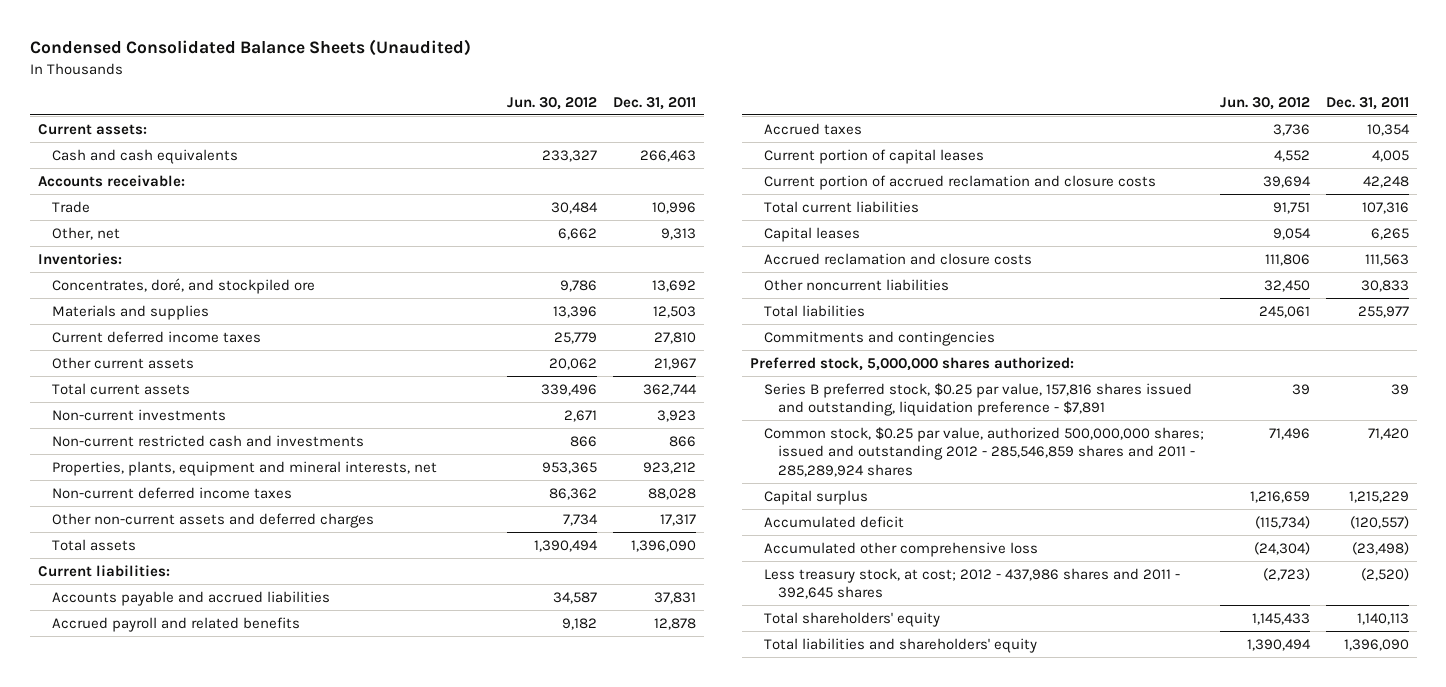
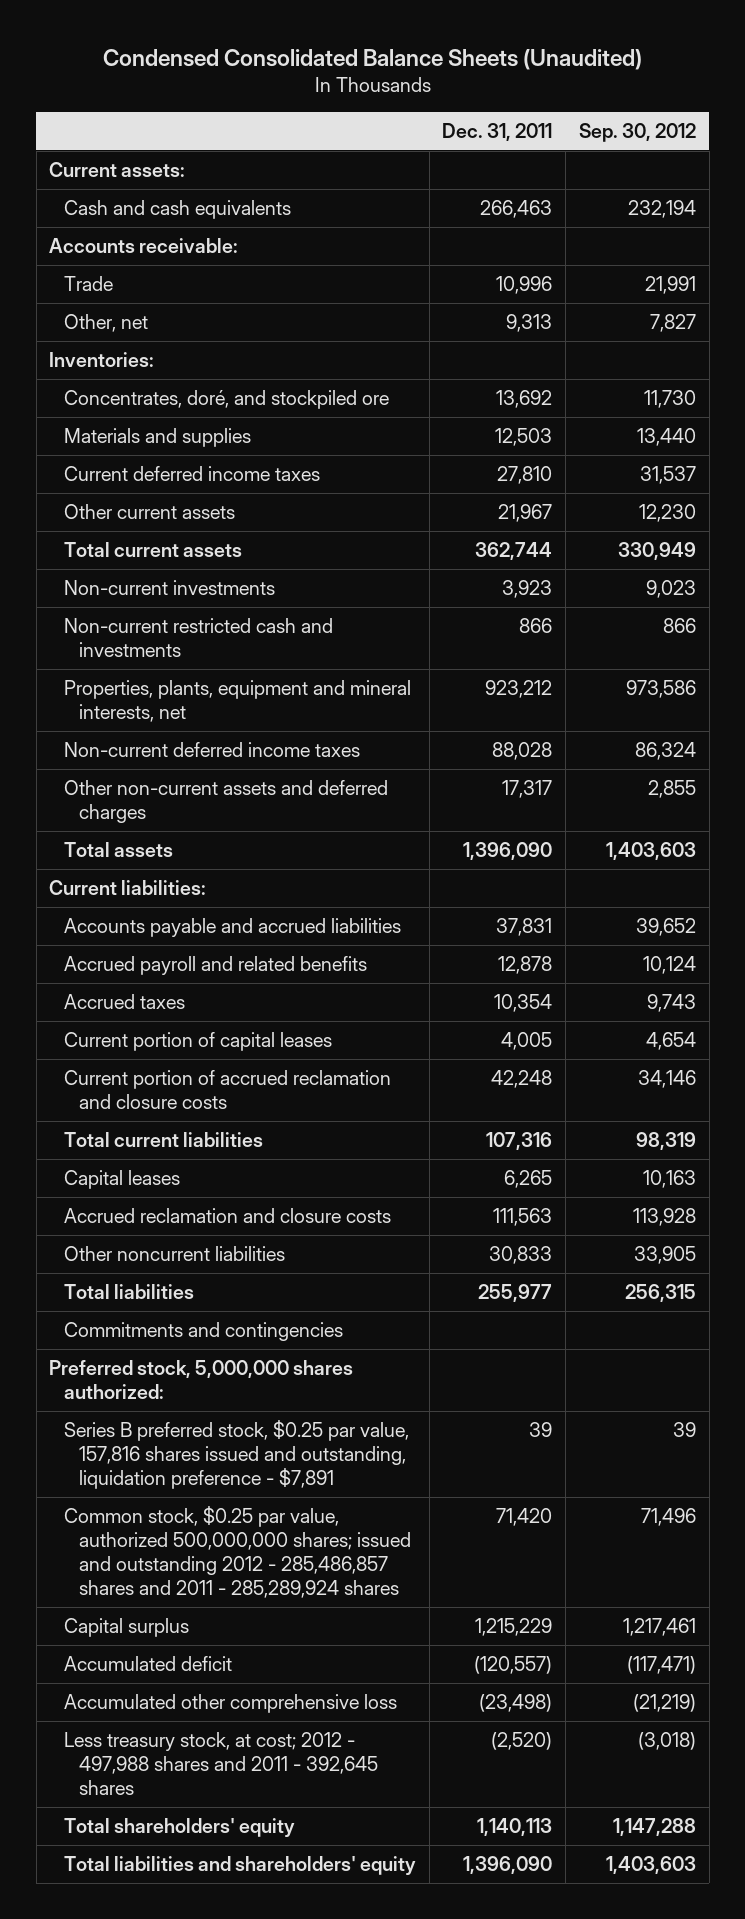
[507,96,598,110] Jun. 30, 2012 -> none
none -> [578,122,696,142] Sep. 30, 2012
[763,426,1204,477] Common stock, $0.25 par value, authorized 500,000,000 shares; issued and outstanding 2012 - 285,546,859 shares and 2011 - 285,289,924 shares -> [63,1506,411,1598] Common stock, $0.25 par value, authorized 500,000,000 shares; issued and outstanding 2012 - 285,486,857 shares and 2011 - 285,289,924 shares
[763,567,1180,600] Less treasury stock, at cost; 2012 - 437,986 shares and 2011 - 392,645 shares -> [63,1732,378,1796] Less treasury stock, at cost; 2012 - 497,988 shares and 2011 - 392,645 shares

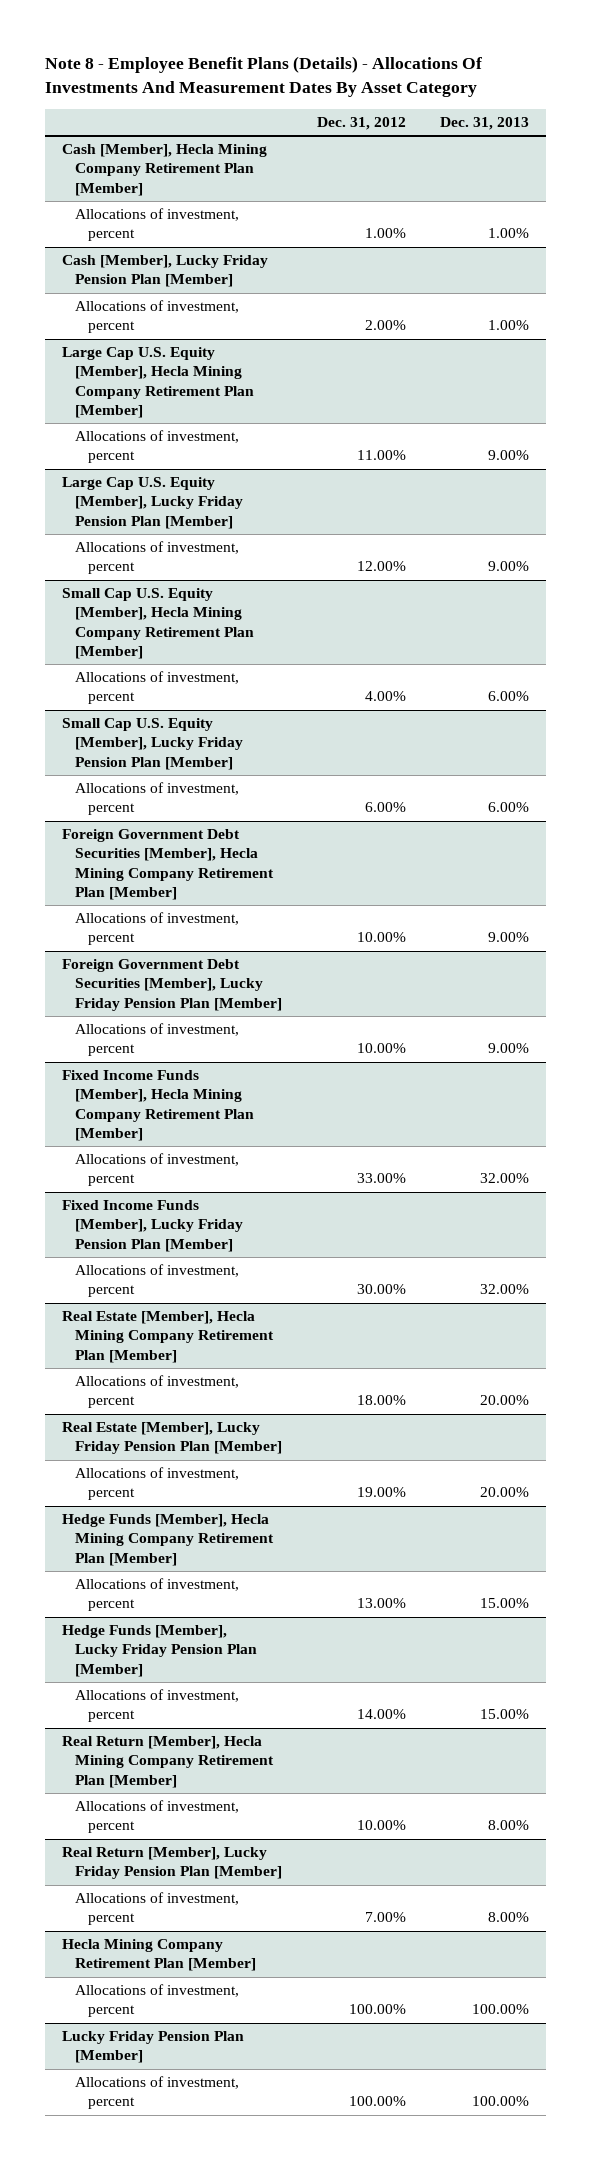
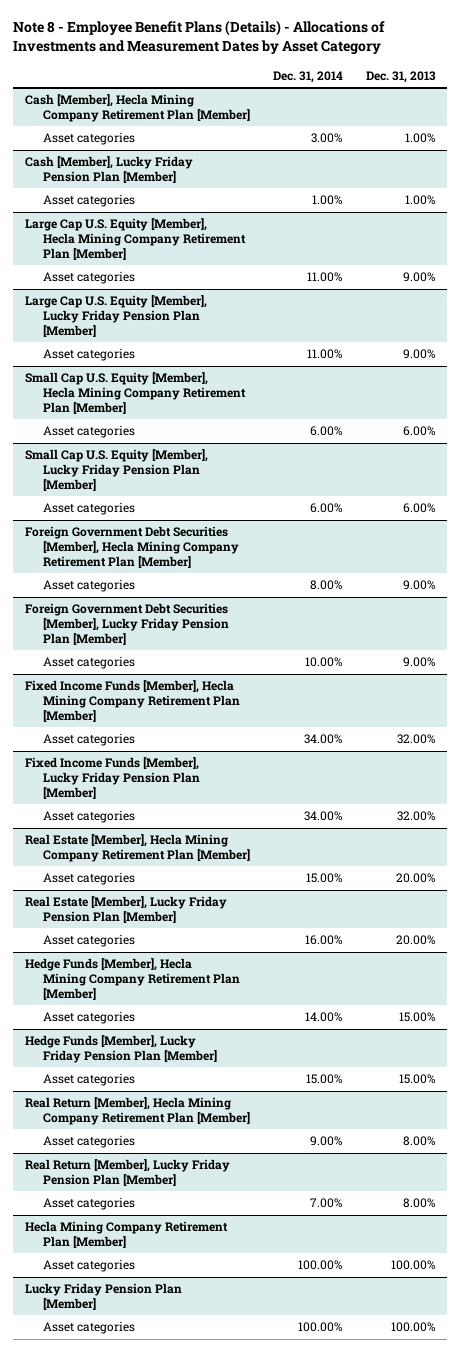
[45,56,483,98] Note 8 - Employee Benefit Plans (Details) - Allocations Of Investments And Measurement Dates By Asset Category -> [13,20,386,55] Note 8 - Employee Benefit Plans (Details) - Allocations of Investments and Measurement Dates by Asset Category
[316,116,406,130] Dec. 31, 2012 -> none
none -> [272,70,343,83] Dec. 31, 2014
[75,208,240,242] Allocations of investment, percent -> [42,132,135,146] Asset categories
[75,300,240,334] Allocations of investment, percent -> [42,194,135,208] Asset categories
[75,430,240,464] Allocations of investment, percent -> [42,271,135,285] Asset categories
[75,541,240,575] Allocations of investment, percent -> [42,348,135,362] Asset categories
[75,671,240,705] Allocations of investment, percent -> [42,425,135,439] Asset categories
[75,782,240,816] Allocations of investment, percent -> [42,502,135,516] Asset categories
[75,912,240,946] Allocations of investment, percent -> [42,579,135,593] Asset categories
[75,1023,240,1057] Allocations of investment, percent -> [42,656,135,670] Asset categories
[75,1153,240,1187] Allocations of investment, percent -> [42,733,135,747] Asset categories
[75,1264,240,1298] Allocations of investment, percent -> [42,810,135,824] Asset categories
[75,1375,240,1409] Allocations of investment, percent -> [42,872,135,886] Asset categories
[75,1467,240,1501] Allocations of investment, percent -> [42,934,135,948] Asset categories
[75,1578,240,1612] Allocations of investment, percent -> [42,1011,135,1025] Asset categories
[75,1689,240,1723] Allocations of investment, percent -> [42,1073,135,1087] Asset categories
[75,1800,240,1834] Allocations of investment, percent -> [42,1135,135,1149] Asset categories
[75,1892,240,1926] Allocations of investment, percent -> [42,1197,135,1211] Asset categories
[75,1984,240,2018] Allocations of investment, percent -> [42,1259,135,1273] Asset categories
[75,2076,240,2110] Allocations of investment, percent -> [42,1321,135,1335] Asset categories

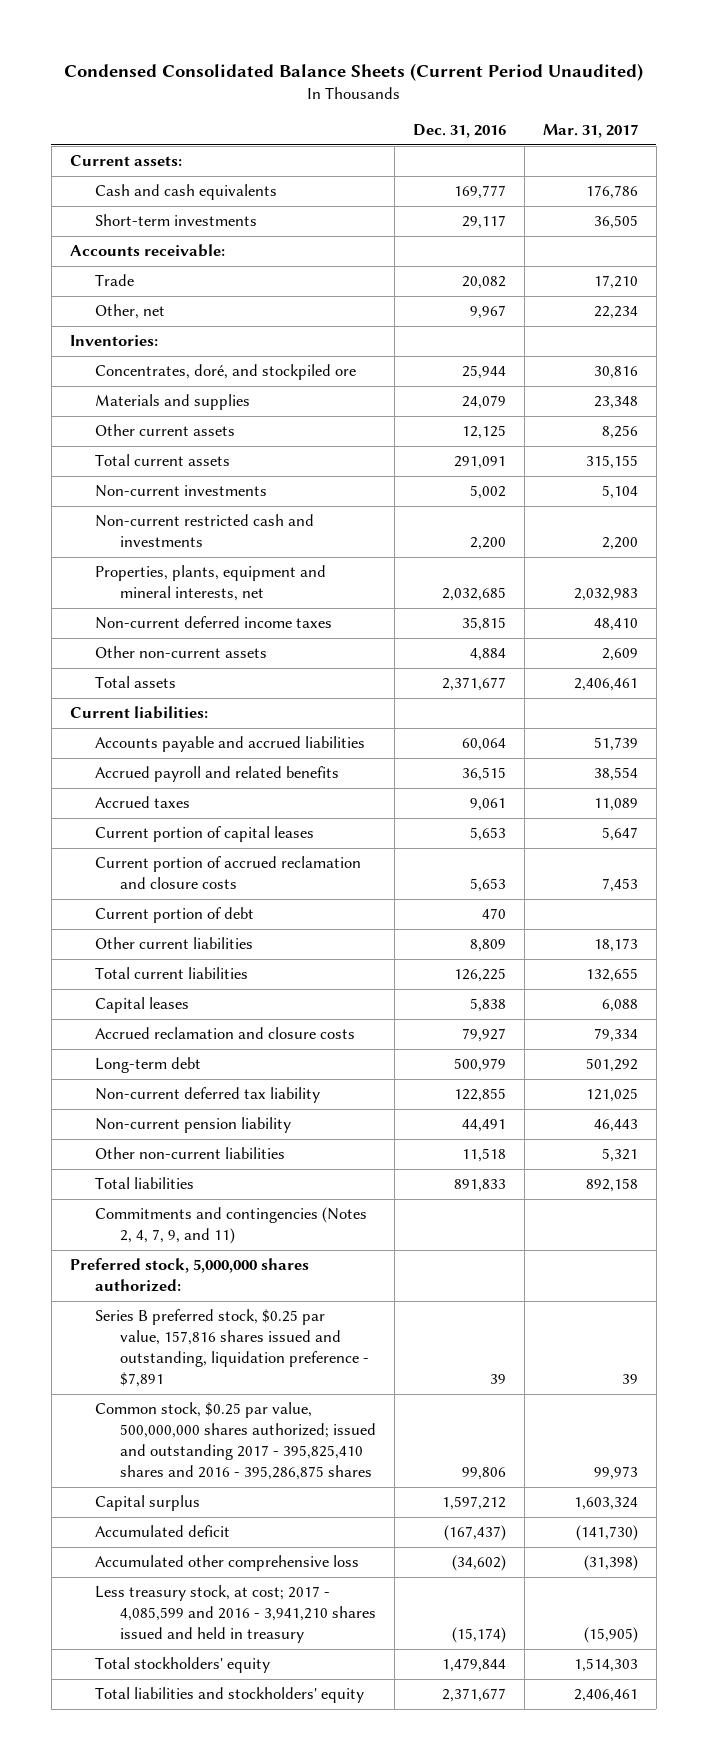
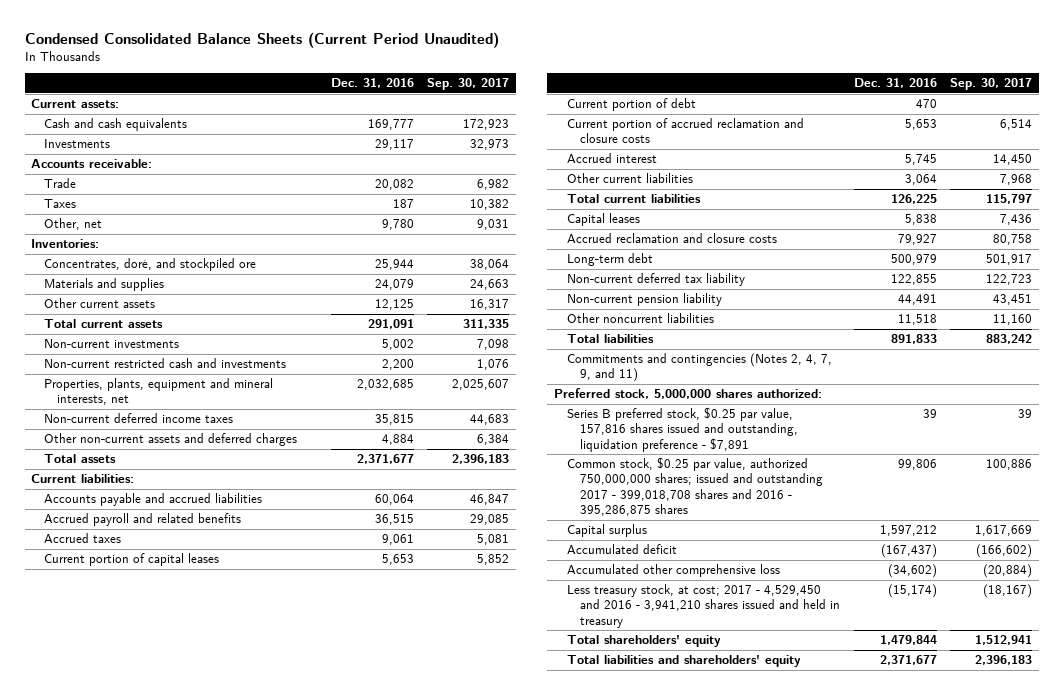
[542,124,638,139] Mar. 31, 2017 -> none
none -> [427,78,510,91] Sep. 30, 2017
[94,214,257,227] Short-term investments -> [44,139,111,149] Investments
none -> [44,199,77,209] Taxes
[469,305,506,320] 9,967 -> [381,219,414,231] 9,780
[94,646,267,659] Other non-current assets -> [44,433,298,447] Other non-current assets and deferred charges
[94,856,361,890] Current portion of accrued reclamation and closure costs -> [567,118,805,144] Current portion of accrued reclamation and closure costs
none -> [567,153,658,164] Accrued interest
[469,939,506,953] 8,809 -> [904,174,937,186] 3,064
[94,1147,285,1160] Other non-current liabilities -> [567,313,715,324] Other noncurrent liabilities
[94,1402,377,1481] Common stock, $0.25 par value, 500,000,000 shares authorized; issued and outstanding 2017 - 395,825,410 shares and 2016 - 395,286,875 shares -> [567,457,823,517] Common stock, $0.25 par value, authorized 750,000,000 shares; issued and outstanding 2017 - 399,018,708 shares and 2016 - 395,286,875 shares
[94,1585,377,1644] Less treasury stock, at cost; 2017 - 4,085,599 and 2016 - 3,941,210 shares issued and held in treasury -> [567,584,840,628] Less treasury stock, at cost; 2017 - 4,529,450 and 2016 - 3,941,210 shares issued and held in treasury
[94,1657,270,1674] Total stockholders' equity -> [567,635,722,648] Total shareholders' equity
[94,1687,364,1704] Total liabilities and stockholders' equity -> [567,655,802,668] Total liabilities and shareholders' equity

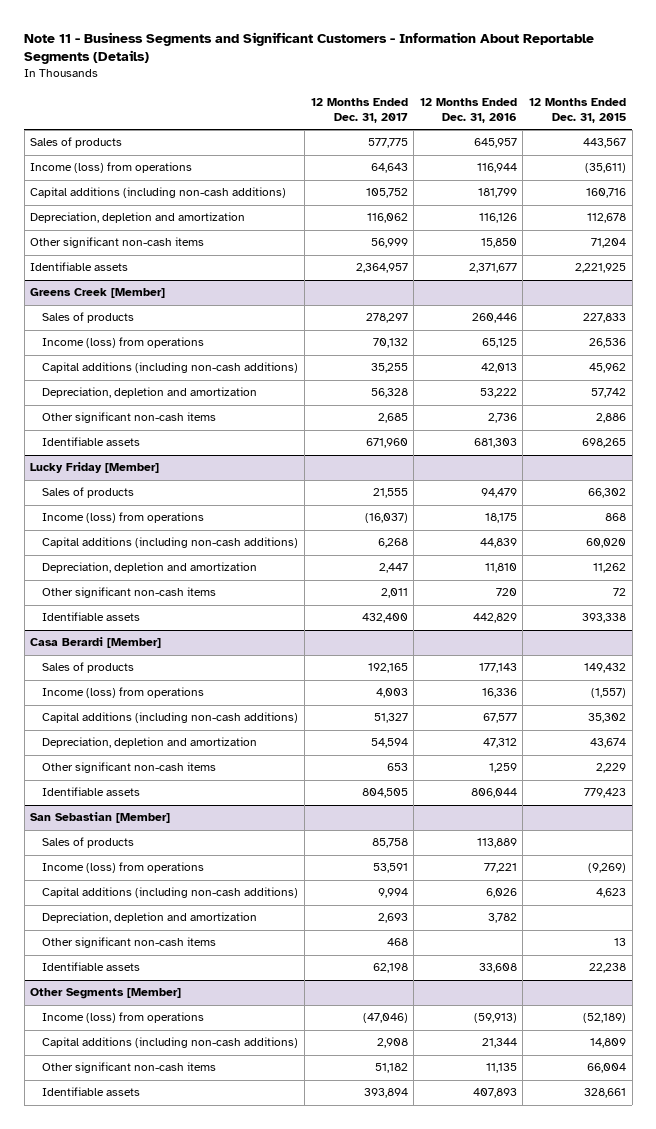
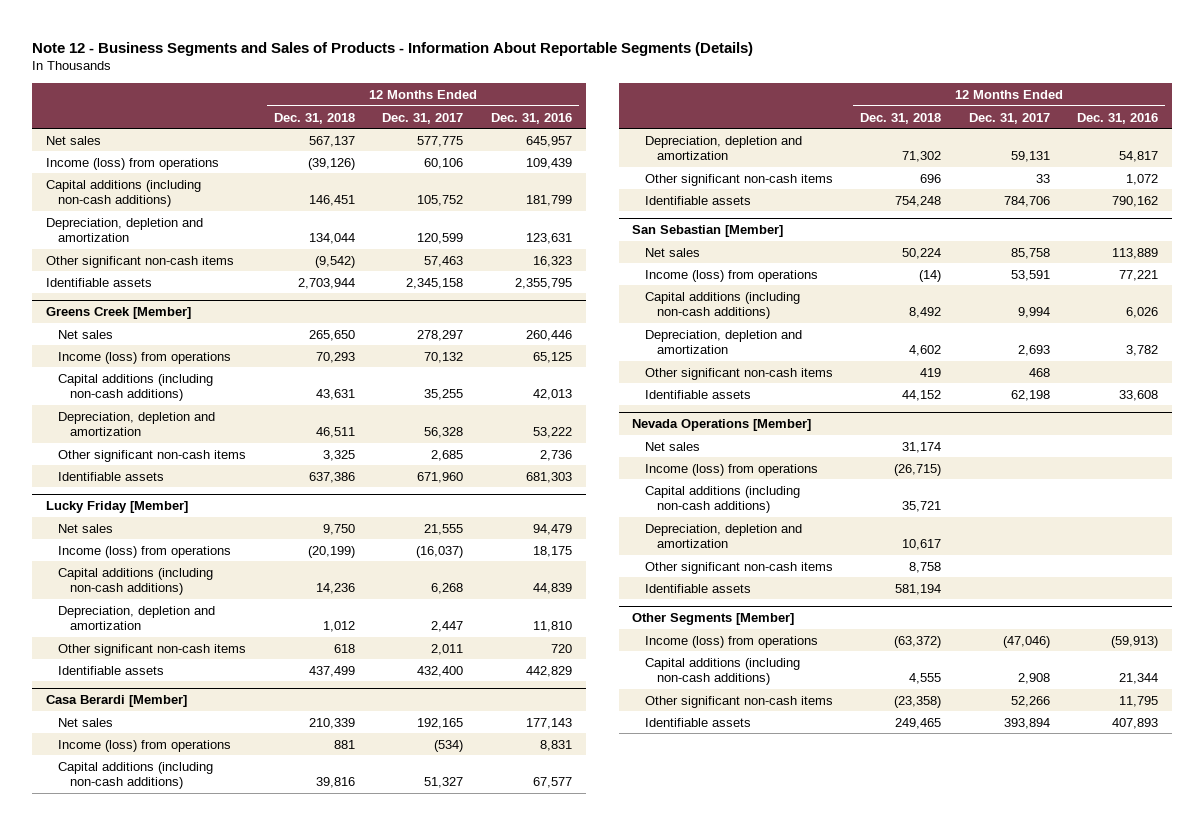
[24,31,595,65] Note 11 - Business Segments and Significant Customers - Information About Reportable Segments (Details) -> [32,41,754,56] Note 12 - Business Segments and Sales of Products - Information About Reportable Segments (Details)
[529,97,627,124] 12 Months Ended Dec. 31, 2015 -> none
none -> [273,112,355,124] Dec. 31, 2018
[30,137,123,149] Sales of products -> [45,135,101,145] Net sales
[370,163,408,174] 64,643 -> [424,157,464,169] 60,106
[476,163,517,174] 116,944 -> [525,157,572,169] 109,439
[366,213,408,224] 116,062 -> [417,232,464,244] 120,599
[478,213,517,224] 116,126 -> [525,232,572,244] 123,631
[370,238,408,249] 56,999 -> [424,255,464,267] 57,463
[480,238,517,249] 15,850 -> [532,255,572,267] 16,323
[355,263,408,274] 2,364,957 -> [406,277,464,289] 2,345,158
[468,263,517,274] 2,371,677 -> [514,277,572,289] 2,355,795
[42,312,135,324] Sales of products -> [58,329,114,339] Net sales
[42,487,135,499] Sales of products -> [58,523,114,533] Net sales
[42,662,135,674] Sales of products -> [58,717,114,727] Net sales
[375,688,408,699] 4,003 -> [434,739,464,752] (534)
[481,688,517,699] 16,336 -> [539,739,572,751] 8,831
[370,738,408,749] 54,594 -> [1010,150,1050,162] 59,131
[482,738,517,749] 47,312 -> [1119,150,1159,162] 54,817
[386,763,408,772] 653 -> [1035,173,1050,183] 33
[488,763,517,774] 1,259 -> [1126,173,1159,185] 1,072
[361,788,408,799] 804,505 -> [1003,195,1050,207] 784,706
[470,788,517,799] 806,044 -> [1112,195,1159,207] 790,162
[42,837,135,849] Sales of products -> [644,247,700,257] Net sales
none -> [632,419,812,432] Nevada Operations [Member]
none -> [644,441,700,451] Net sales
none -> [644,463,818,476] Income (loss) from operations
none -> [644,485,800,513] Capital additions (including non-cash additions)
none -> [644,523,802,548] Depreciation, depletion and amortization
none -> [644,561,833,574] Other significant non-cash items
none -> [644,583,751,593] Identifiable assets
[374,1063,408,1074] 51,182 -> [1010,695,1050,707] 52,266
[485,1063,517,1074] 11,135 -> [1119,695,1159,707] 11,795

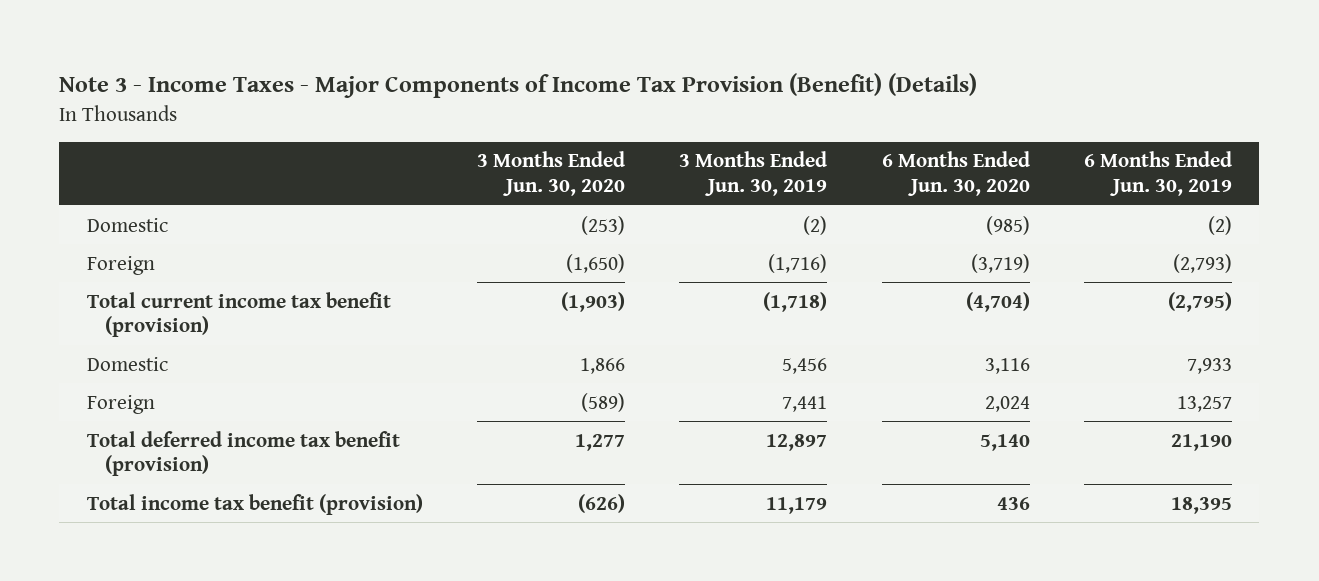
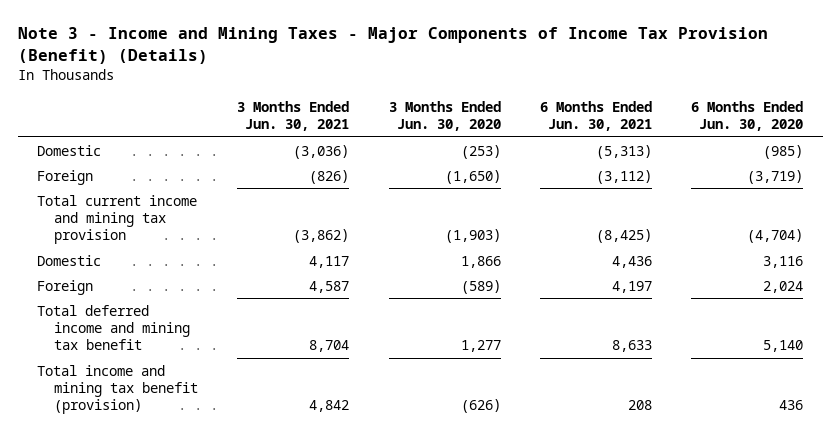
[59,73,978,99] Note 3 - Income Taxes - Major Components of Income Tax Provision (Benefit) (Details) -> [17,27,768,65] Note 3 - Income and Mining Taxes - Major Components of Income Tax Provision (Benefit) (Details)
[679,151,828,196] 3 Months Ended Jun. 30, 2019 -> none
[1084,151,1233,196] 6 Months Ended Jun. 30, 2019 -> none
none -> [237,100,350,131] 3 Months Ended Jun. 30, 2021
none -> [539,100,652,131] 6 Months Ended Jun. 30, 2021
[86,291,391,338] Total current income tax benefit (provision) -> [37,194,198,245] Total current income and mining tax provision
[86,430,400,477] Total deferred income tax benefit (provision) -> [37,304,191,351] Total deferred income and mining tax benefit
[86,493,423,515] Total income tax benefit (provision) -> [37,364,199,415] Total income and mining tax benefit (provision)

